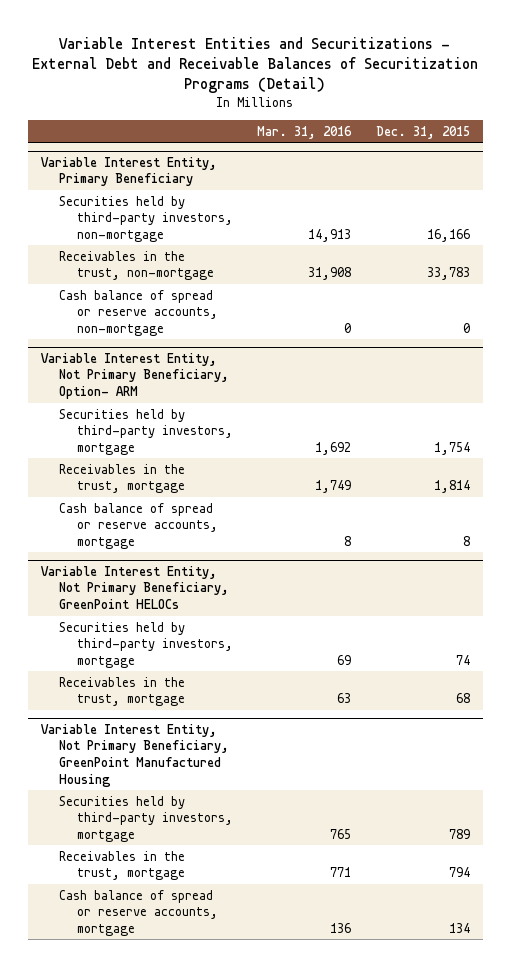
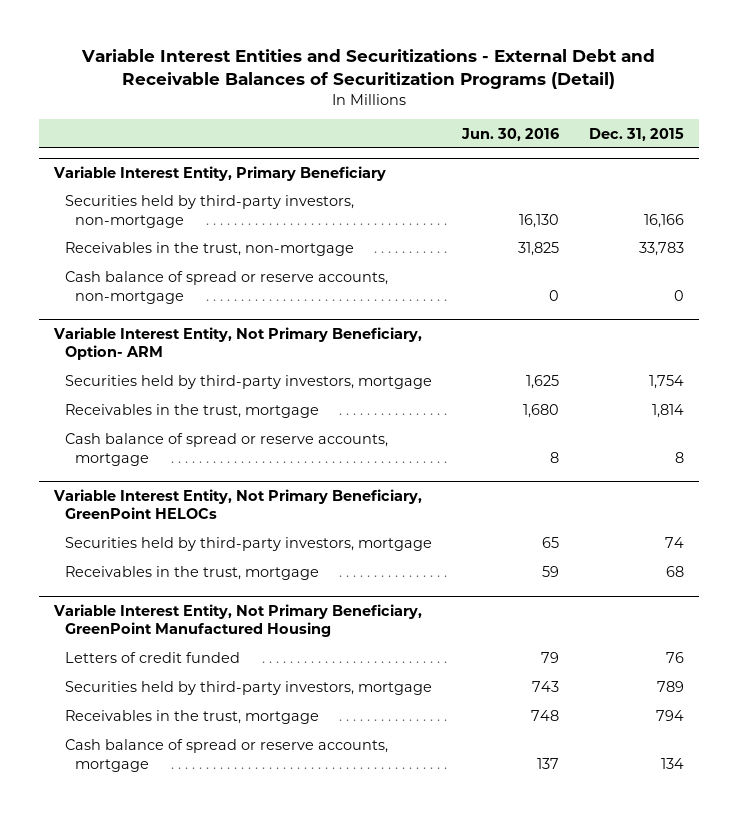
[257,125,353,139] Mar. 31, 2016 -> none
none -> [460,127,559,141] Jun. 30, 2016
none -> [64,652,240,664] Letters of credit funded

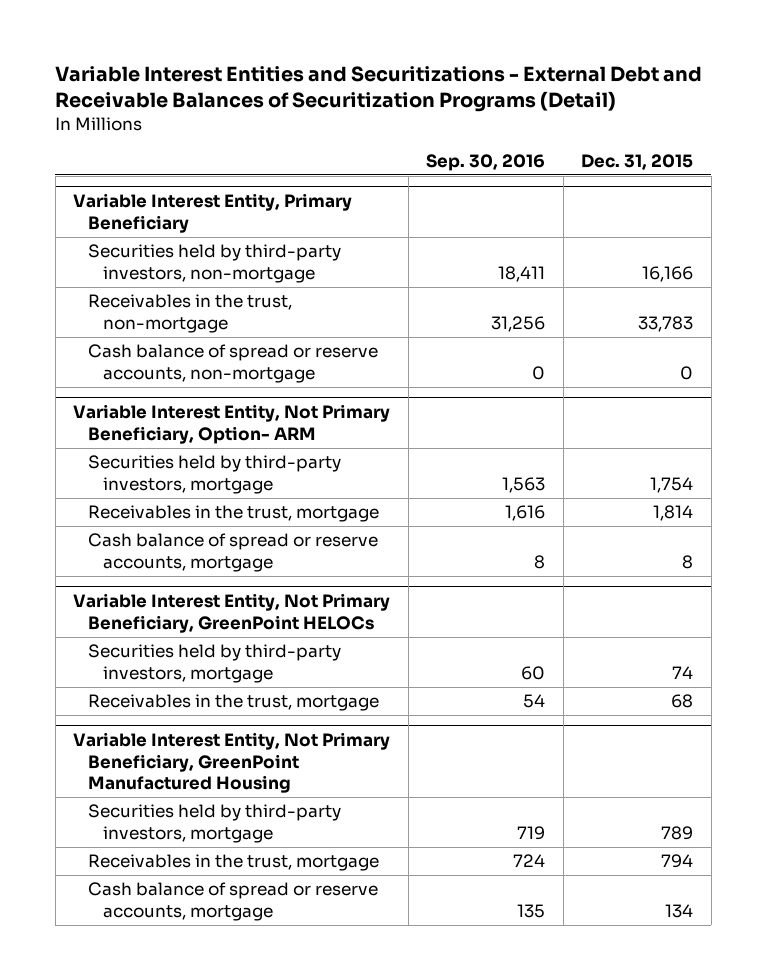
[460,127,559,141] Jun. 30, 2016 -> none
none -> [426,153,546,171] Sep. 30, 2016
[64,652,240,664] Letters of credit funded -> none

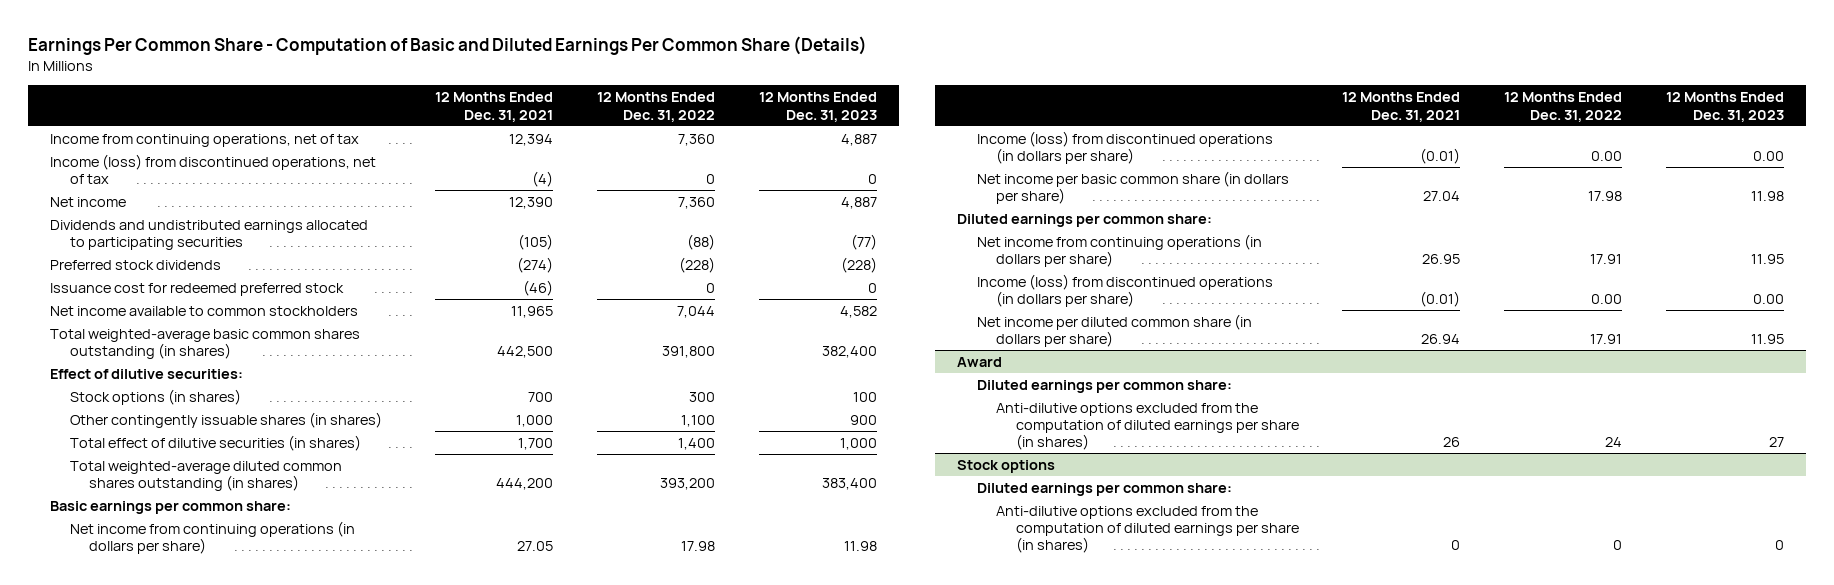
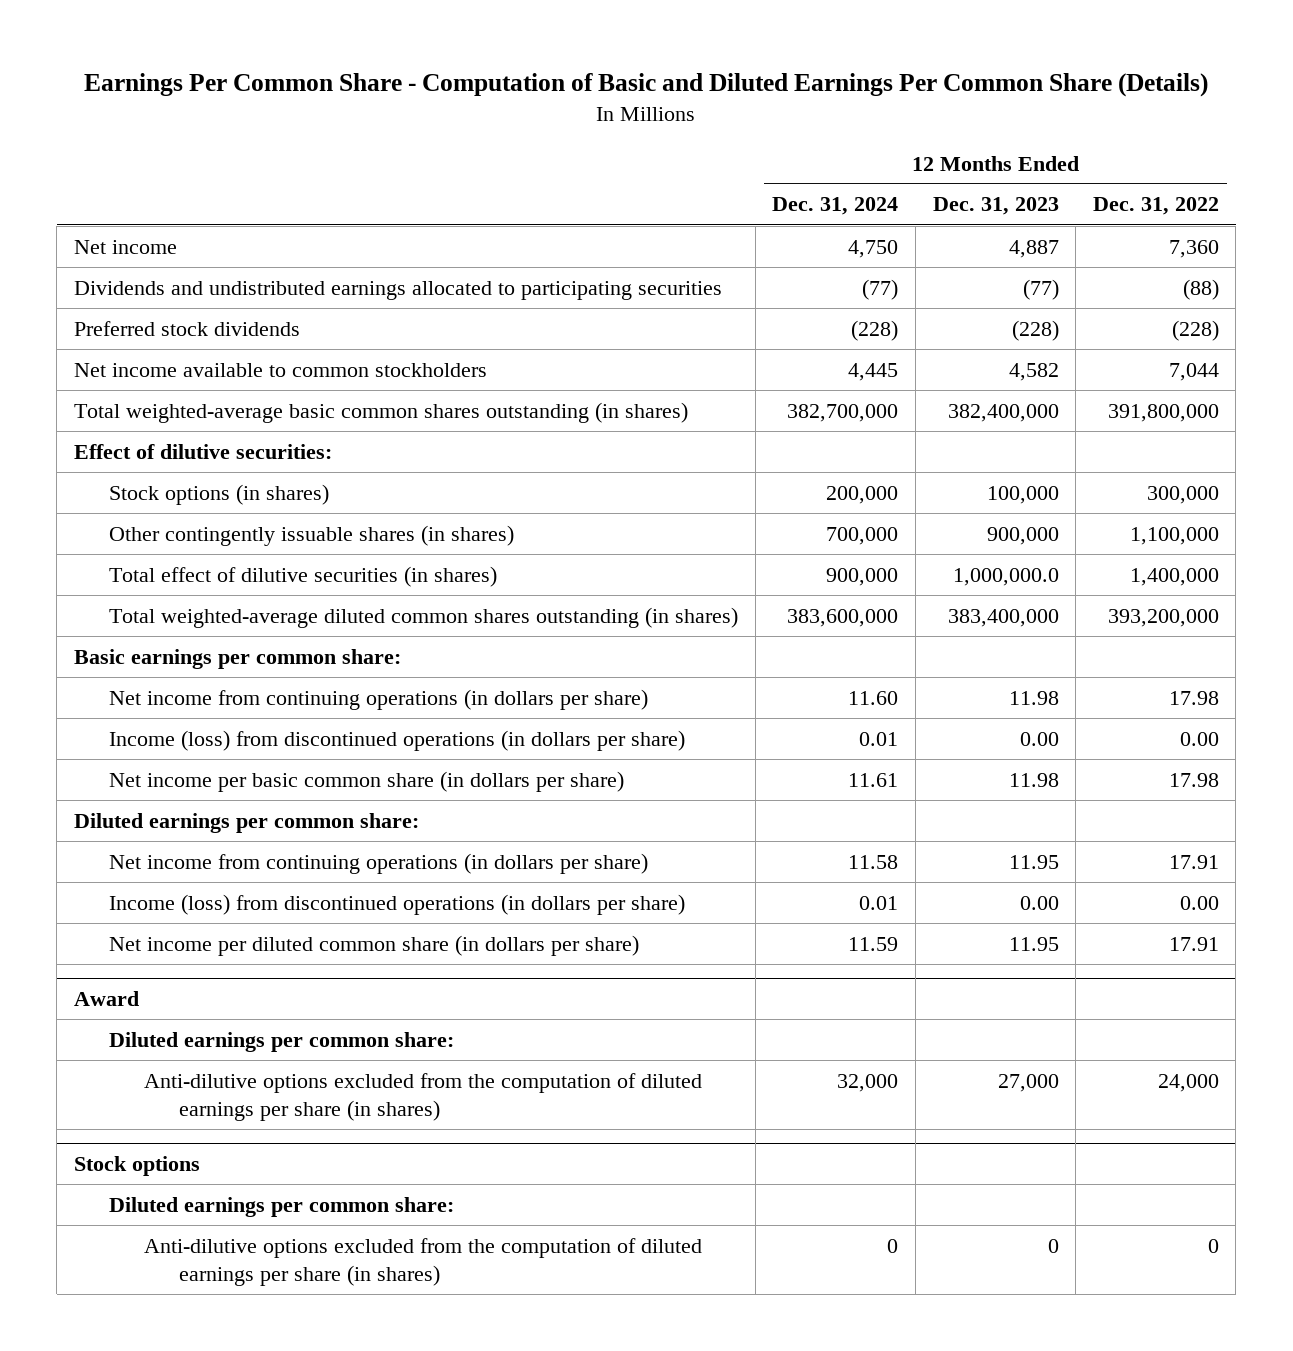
[435,92,554,122] 12 Months Ended Dec. 31, 2021 -> none
none -> [772,197,899,216] Dec. 31, 2024
[50,133,360,147] Income from continuing operations, net of tax -> none
[50,153,377,185] Income (loss) from discontinued operations, net of tax -> none
[50,282,345,296] Issuance cost for redeemed preferred stock -> none
[662,346,716,359] 391,800 -> [1107,403,1219,422] 391,800,000
[821,346,877,359] 382,400 -> [947,403,1059,422] 382,400,000
[689,391,716,402] 300 -> [1146,485,1219,504] 300,000
[852,391,877,402] 100 -> [986,485,1059,504] 100,000
[681,414,716,427] 1,100 -> [1129,526,1219,545] 1,100,000
[849,414,877,425] 900 -> [986,526,1059,545] 900,000
[678,437,716,450] 1,400 -> [1129,567,1219,586] 1,400,000
[839,437,877,450] 1,000 -> [952,567,1059,586] 1,000,000.0
[660,478,716,491] 393,200 -> [1107,608,1219,627] 393,200,000
[821,478,877,491] 383,400 -> [947,608,1059,627] 383,400,000
[1605,437,1623,448] 24 -> [1157,1073,1219,1092] 24,000
[1768,437,1784,448] 27 -> [997,1073,1059,1092] 27,000

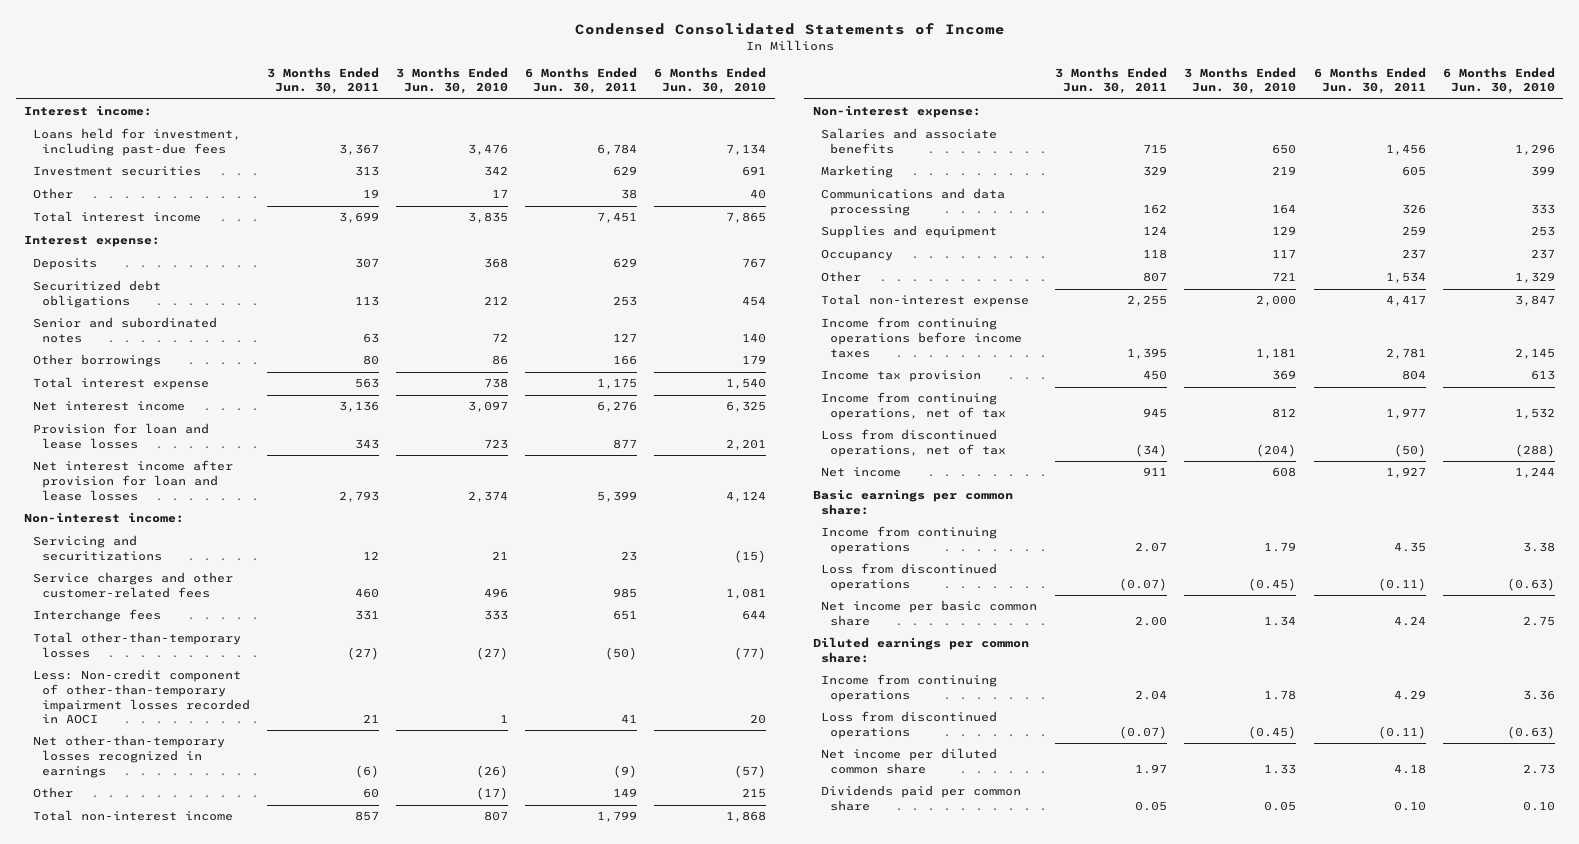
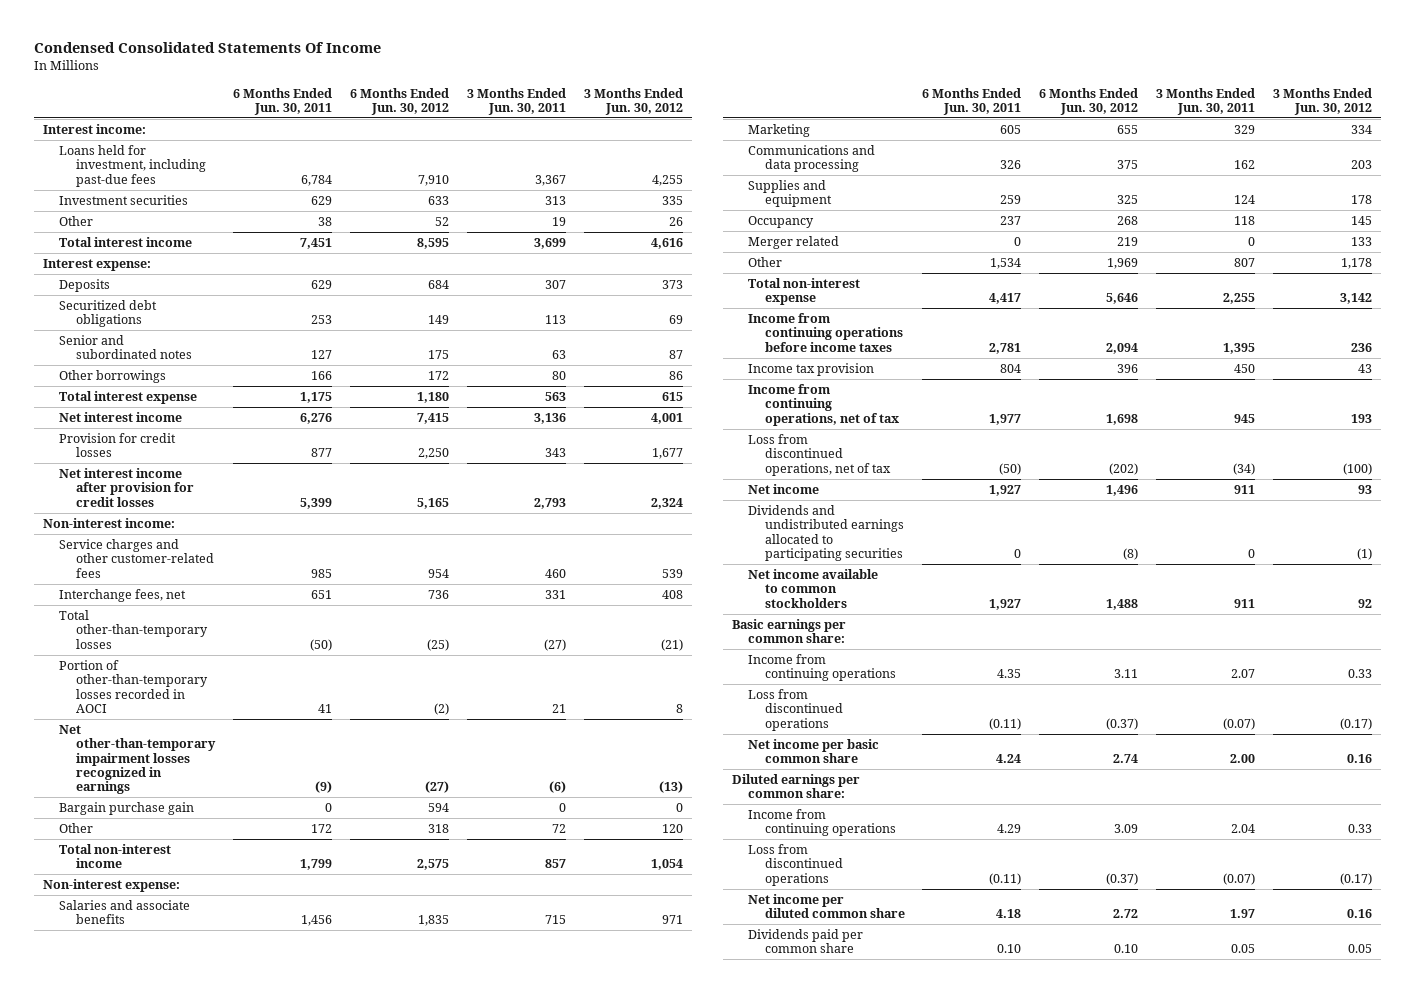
[574,22,1005,35] Condensed Consolidated Statements of Income -> [33,42,381,54] Condensed Consolidated Statements Of Income
[396,66,509,95] 3 Months Ended Jun. 30, 2010 -> none
[654,66,767,95] 6 Months Ended Jun. 30, 2010 -> none
none -> [350,87,450,115] 6 Months Ended Jun. 30, 2012
none -> [583,87,683,115] 3 Months Ended Jun. 30, 2012
[33,423,210,449] Provision for loan and lease losses -> [59,432,177,458] Provision for credit losses
[33,460,234,501] Net interest income after provision for loan and lease losses -> [59,467,194,507] Net interest income after provision for credit losses
[33,535,163,561] Servicing and securitizations -> none
[33,609,162,623] Interchange fees -> [59,588,187,602] Interchange fees, net
[33,669,251,725] Less: Non-credit component of other-than-temporary impairment losses recorded in AOCI -> [59,659,208,714] Portion of other-than-temporary losses recorded in AOCI
[33,735,226,778] Net other-than-temporary losses recognized in earnings -> [59,724,216,795] Net other-than-temporary impairment losses recognized in earnings
none -> [59,801,195,815] Bargain purchase gain
[363,788,380,799] 60 -> [552,823,567,833] 72
[613,788,638,798] 149 -> [311,823,333,833] 172
none -> [748,235,840,249] Merger related
none -> [748,504,904,562] Dividends and undistributed earnings allocated to participating securities
none -> [748,568,879,608] Net income available to common stockholders

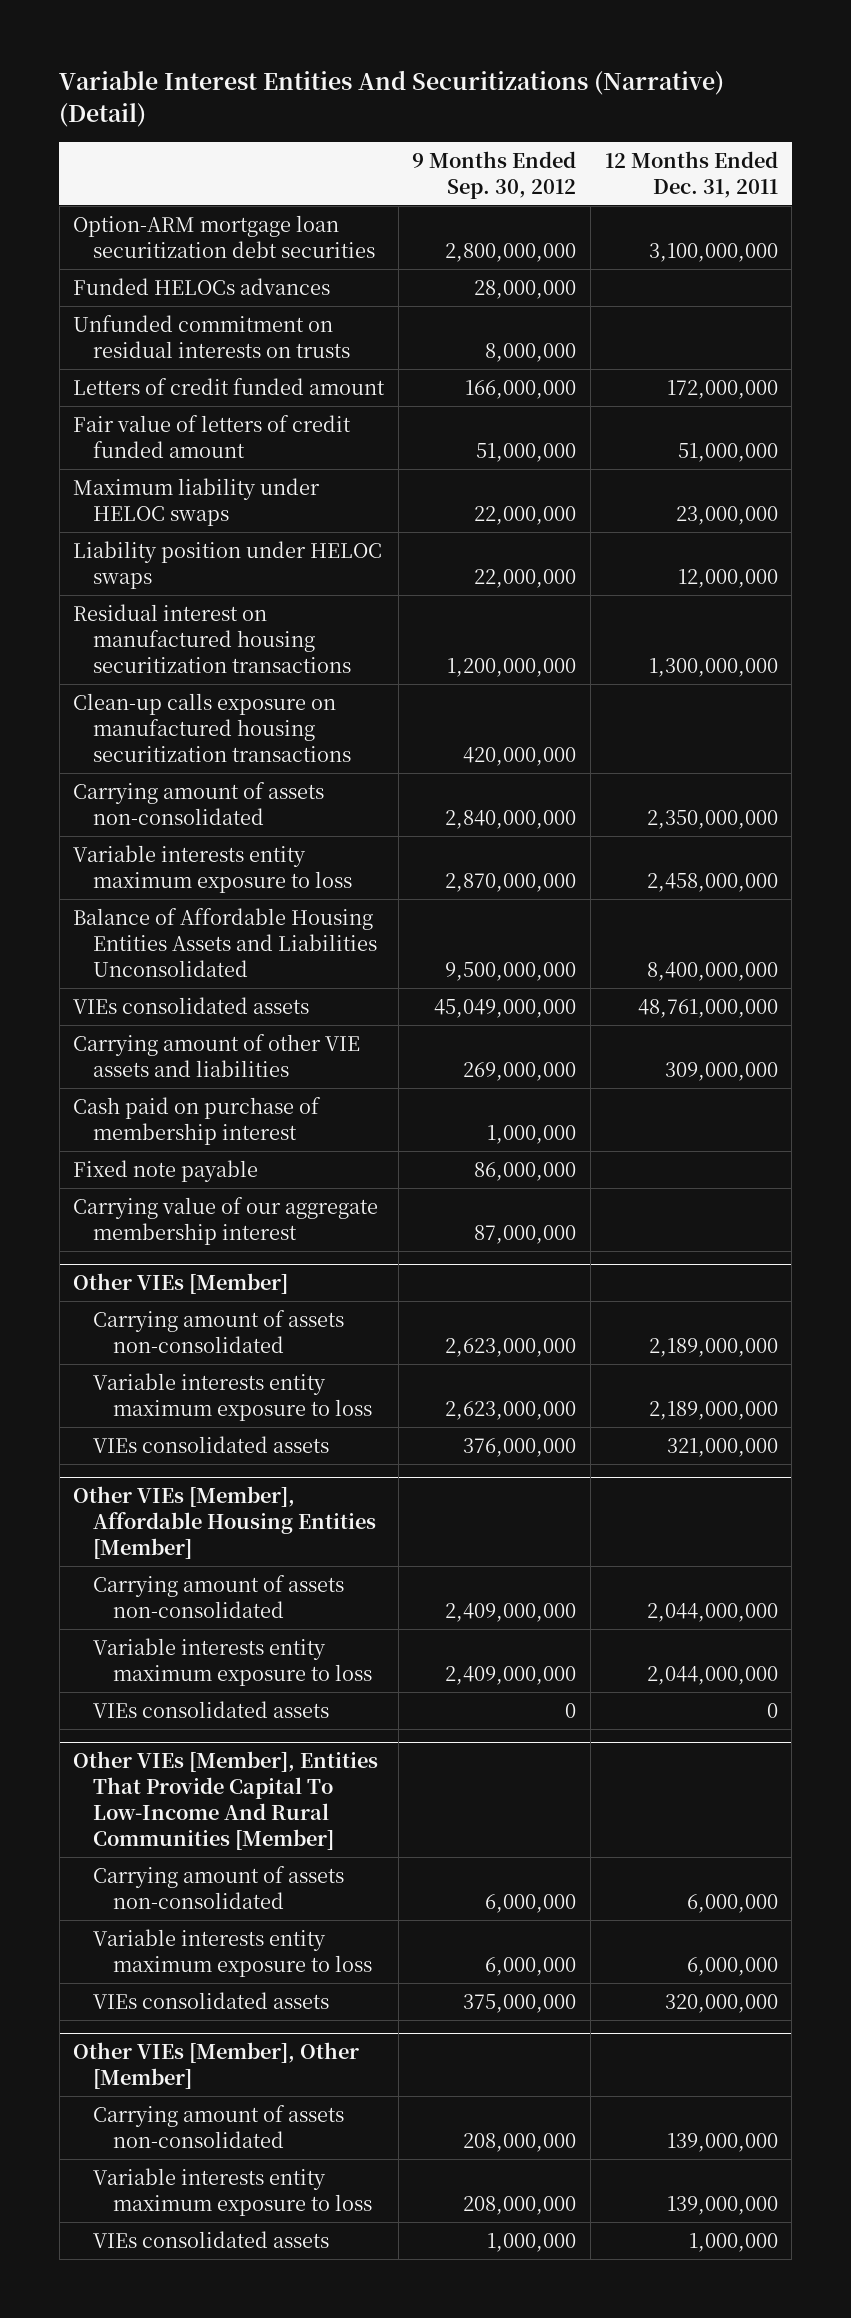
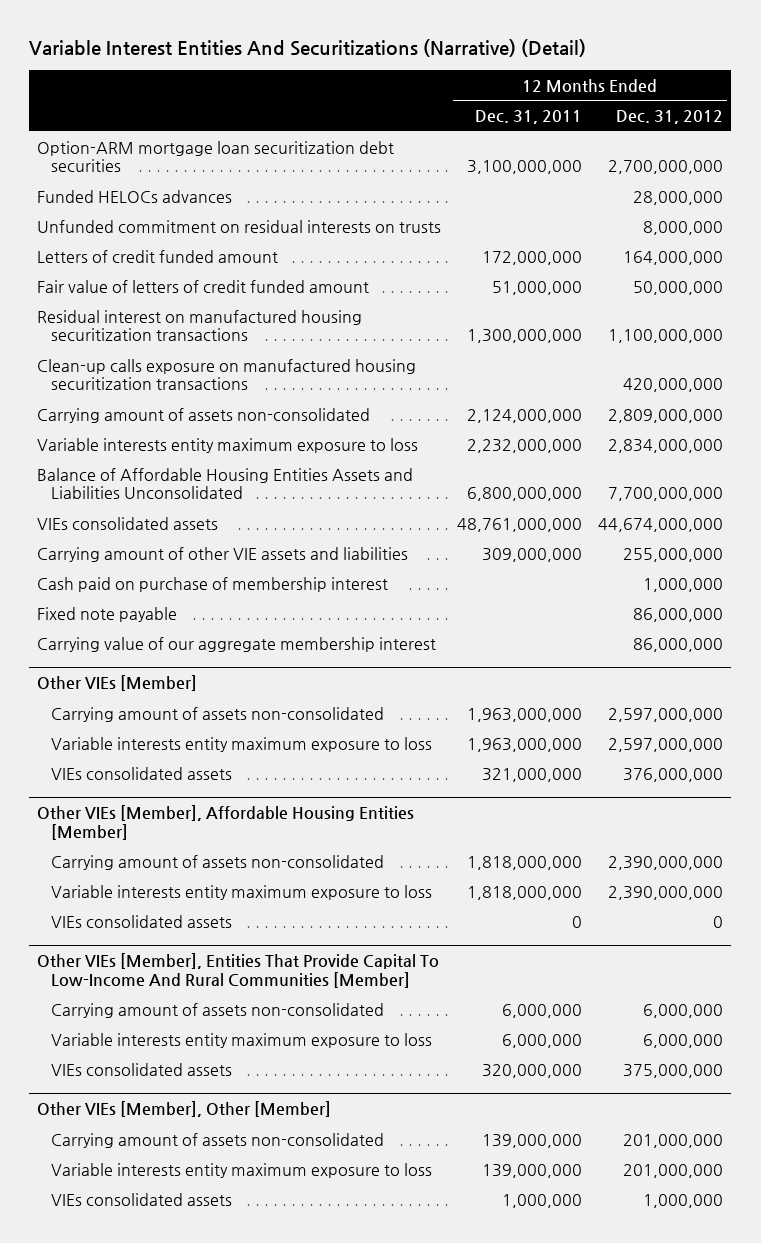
[412,150,577,199] 9 Months Ended Sep. 30, 2012 -> none
none -> [616,110,724,125] Dec. 31, 2012
[73,477,321,526] Maximum liability under HELOC swaps -> none
[73,540,383,589] Liability position under HELOC swaps -> none
[646,809,778,829] 2,350,000,000 -> [467,408,583,423] 2,124,000,000
[646,872,778,892] 2,458,000,000 -> [467,438,583,453] 2,232,000,000
[646,961,778,981] 8,400,000,000 -> [467,487,583,502] 6,800,000,000
[648,1337,778,1357] 2,189,000,000 -> [467,707,583,722] 1,963,000,000
[648,1400,778,1420] 2,189,000,000 -> [467,737,583,752] 1,963,000,000
[646,1602,778,1622] 2,044,000,000 -> [467,855,583,870] 1,818,000,000
[646,1665,778,1685] 2,044,000,000 -> [467,885,583,900] 1,818,000,000

